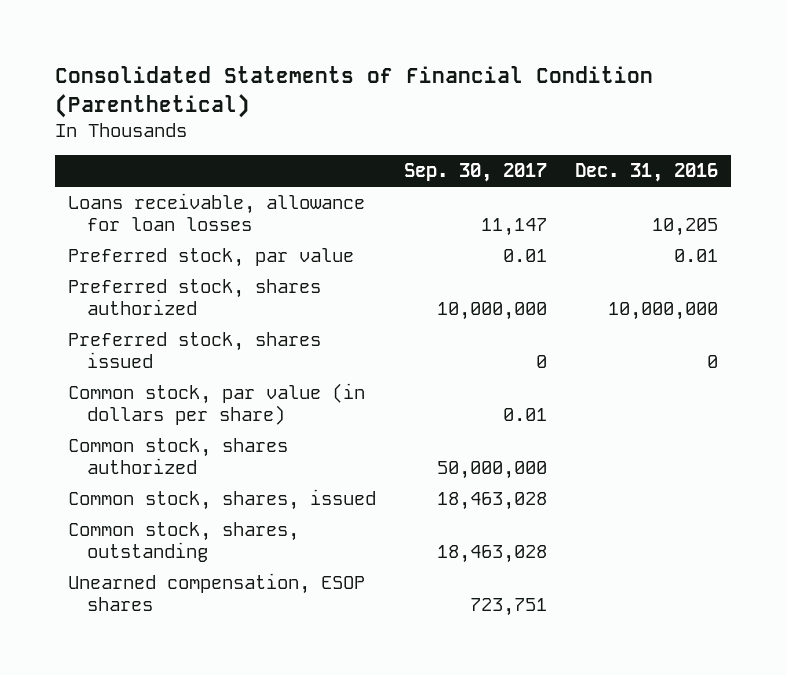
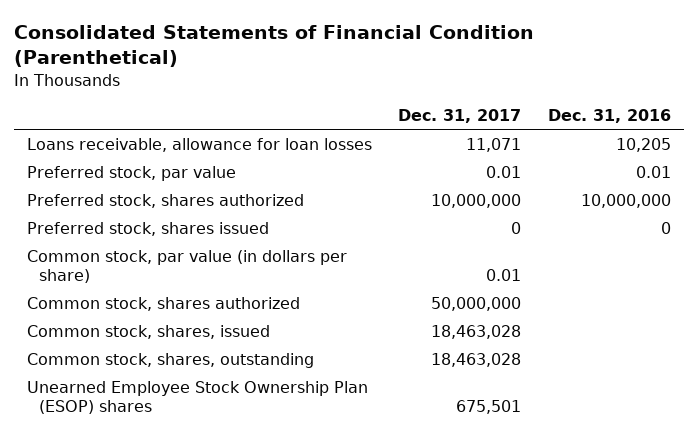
[403,163,547,183] Sep. 30, 2017 -> none
none -> [398,109,522,124] Dec. 31, 2017
[68,573,366,612] Unearned compensation, ESOP shares -> [26,380,368,414] Unearned Employee Stock Ownership Plan (ESOP) shares

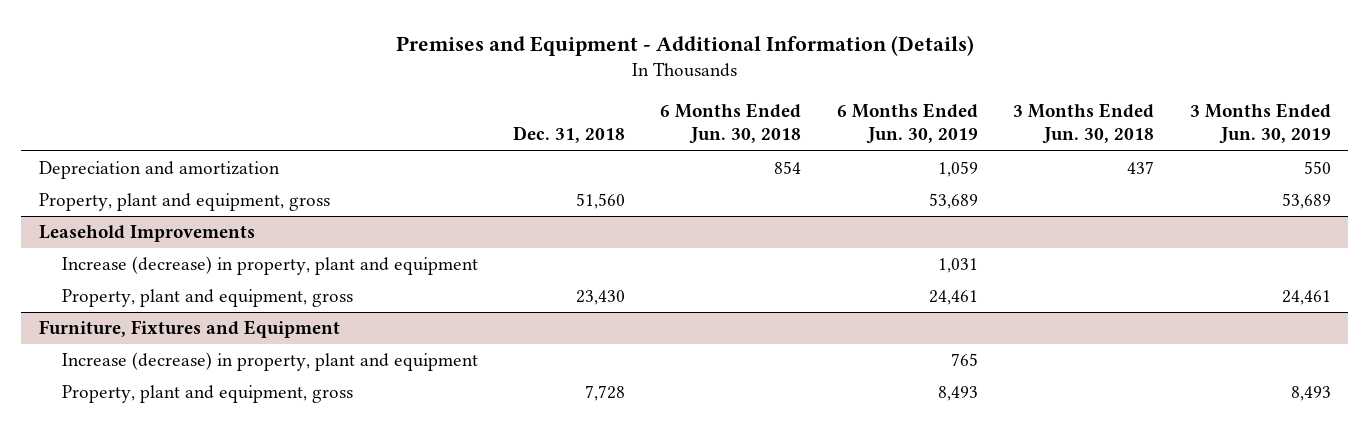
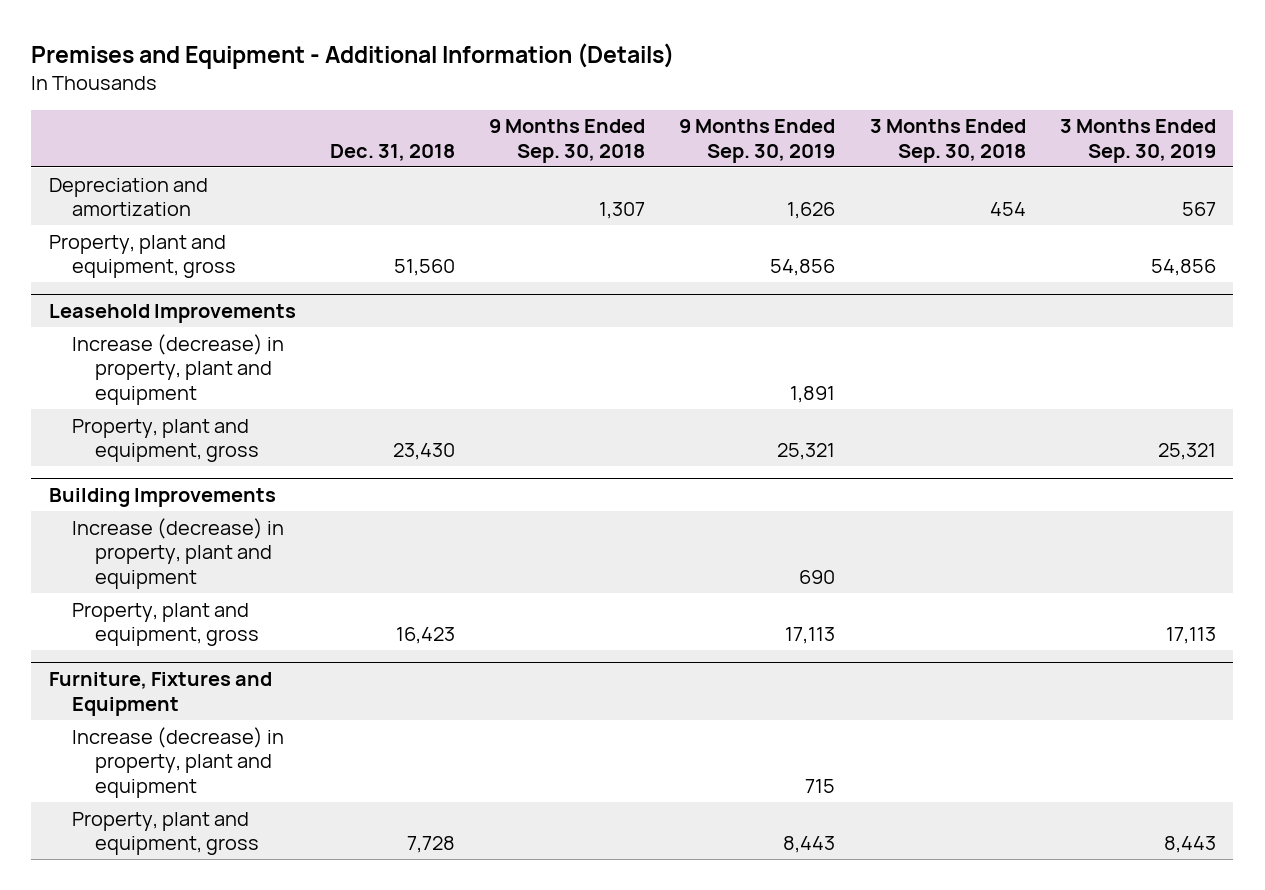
[660,103,802,145] 6 Months Ended Jun. 30, 2018 -> none
[836,103,978,145] 6 Months Ended Jun. 30, 2019 -> none
[1013,103,1155,145] 3 Months Ended Jun. 30, 2018 -> none
[1189,103,1331,145] 3 Months Ended Jun. 30, 2019 -> none
none -> [489,119,646,164] 9 Months Ended Sep. 30, 2018
none -> [679,119,836,164] 9 Months Ended Sep. 30, 2019
none -> [869,119,1026,164] 3 Months Ended Sep. 30, 2018
none -> [1060,119,1217,164] 3 Months Ended Sep. 30, 2019
none -> [48,487,276,507] Building Improvements
none -> [71,517,284,589] Increase (decrease) in property, plant and equipment
none -> [71,602,260,647] Property, plant and equipment, gross

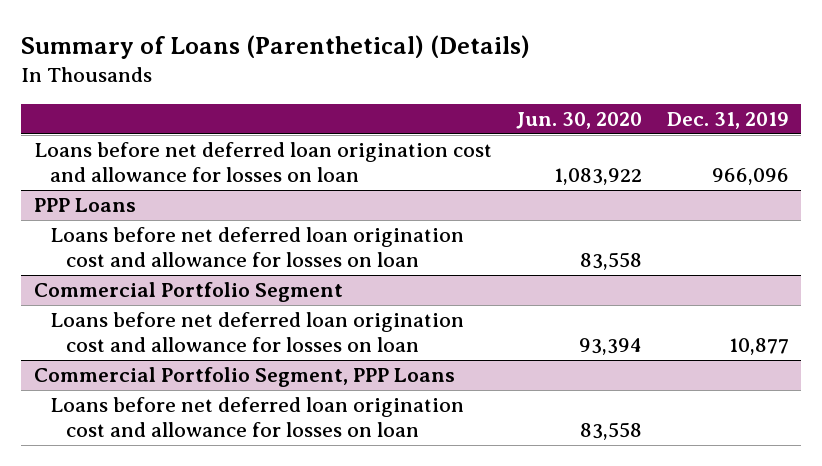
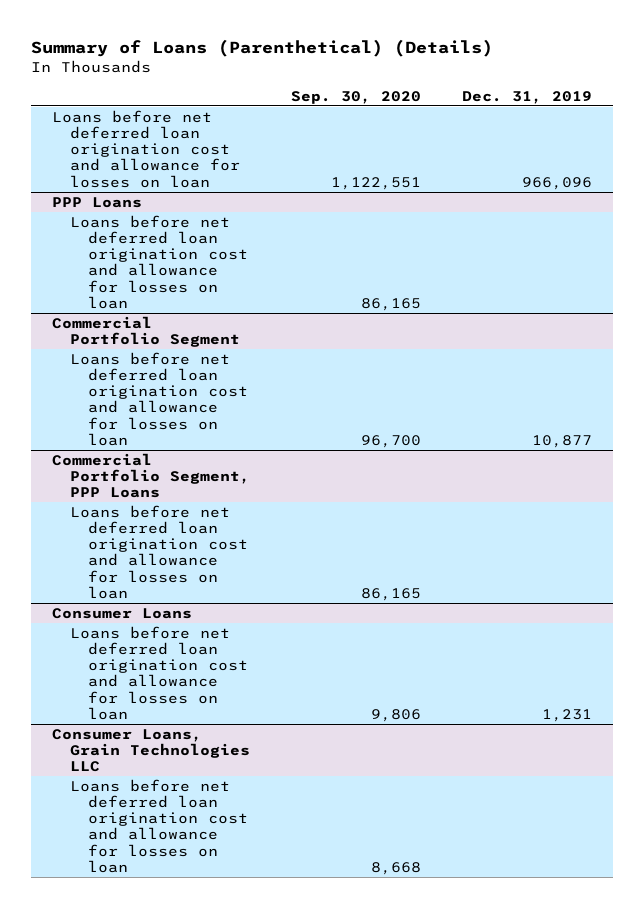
[516,112,643,130] Jun. 30, 2020 -> none
none -> [291,90,422,104] Sep. 30, 2020
none -> [51,607,192,619] Consumer Loans
none -> [69,625,249,720] Loans before net deferred loan origination cost and allowance for losses on loan
none -> [51,728,250,773] Consumer Loans, Grain Technologies LLC
none -> [69,778,249,873] Loans before net deferred loan origination cost and allowance for losses on loan

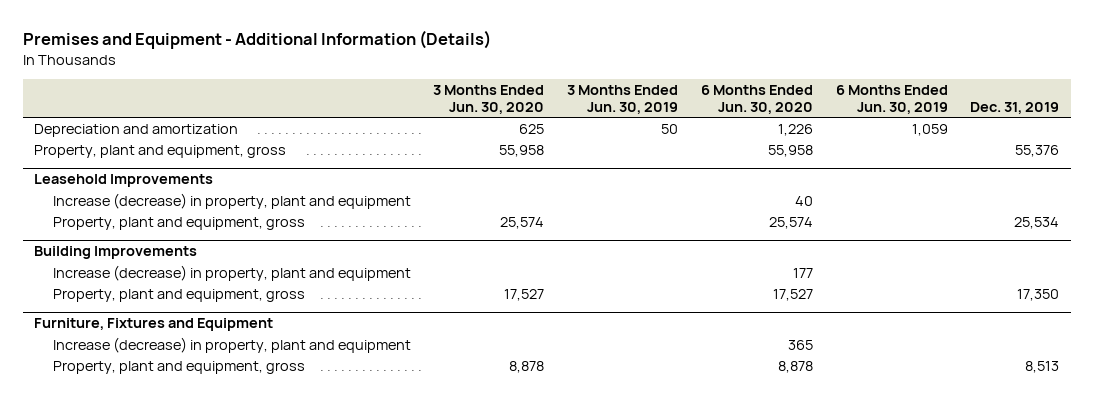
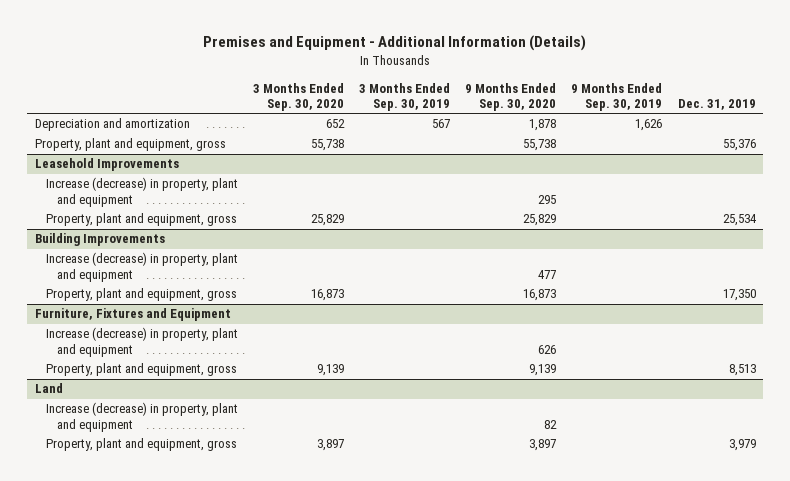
[433,85,545,115] 3 Months Ended Jun. 30, 2020 -> none
[567,85,679,115] 3 Months Ended Jun. 30, 2019 -> none
[700,85,813,115] 6 Months Ended Jun. 30, 2020 -> none
[835,85,948,115] 6 Months Ended Jun. 30, 2019 -> none
none -> [252,82,344,111] 3 Months Ended Sep. 30, 2020
none -> [358,82,450,111] 3 Months Ended Sep. 30, 2019
none -> [465,82,557,111] 9 Months Ended Sep. 30, 2020
none -> [571,82,663,111] 9 Months Ended Sep. 30, 2019
none -> [34,383,63,394] Land
none -> [45,402,238,432] Increase (decrease) in property, plant and equipment
none -> [45,438,237,452] Property, plant and equipment, gross

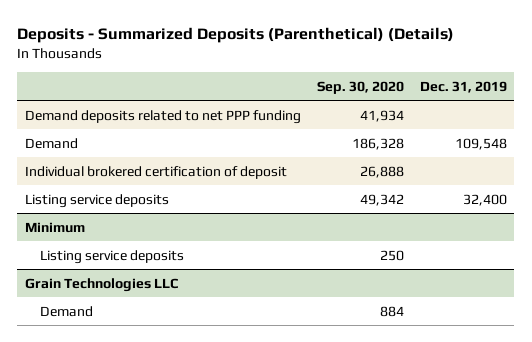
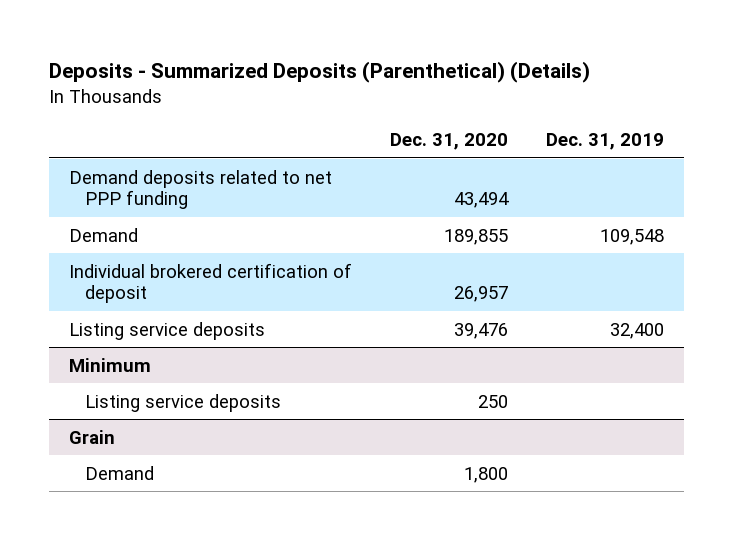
[316,80,404,94] Sep. 30, 2020 -> none
none -> [390,133,509,151] Dec. 31, 2020
[25,277,179,292] Grain Technologies LLC -> [68,429,115,444] Grain

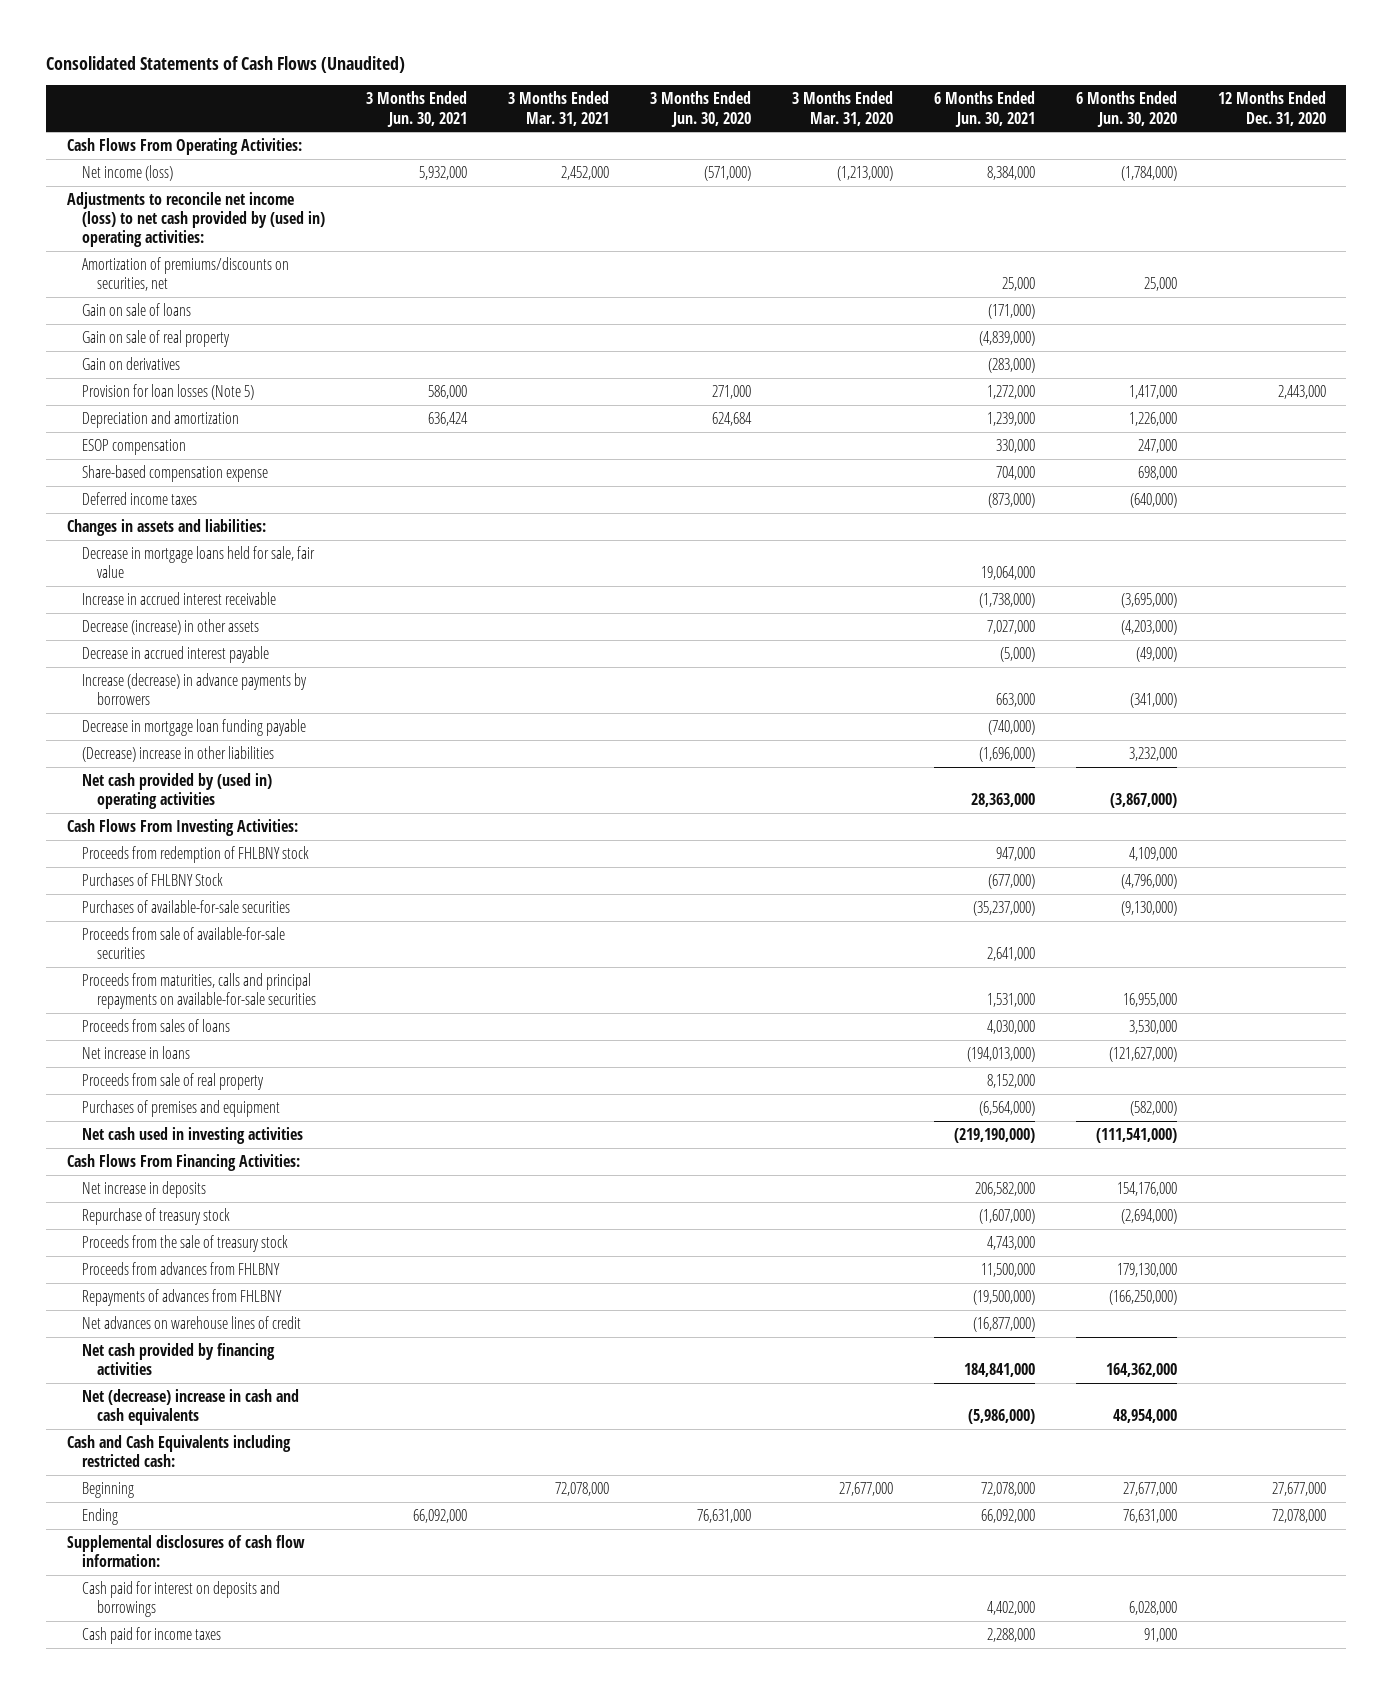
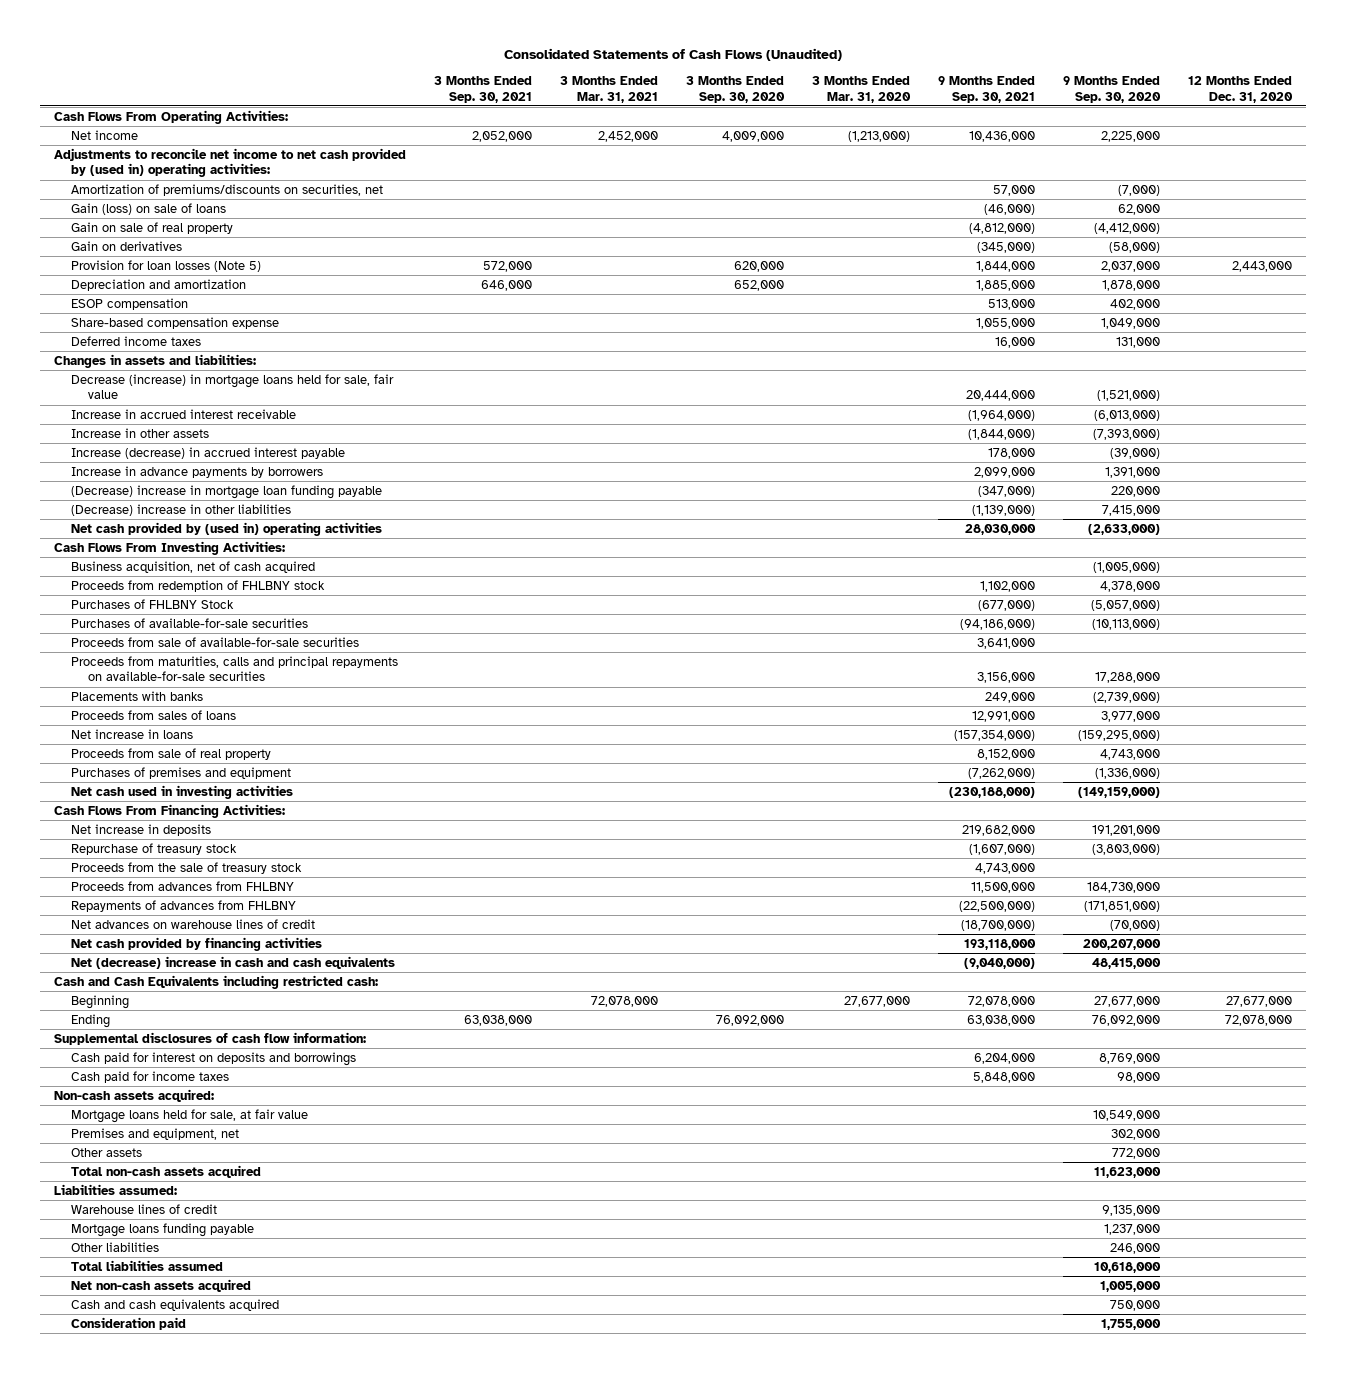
[365,91,467,127] 3 Months Ended Jun. 30, 2021 -> none
[649,91,751,127] 3 Months Ended Jun. 30, 2020 -> none
[933,91,1035,127] 6 Months Ended Jun. 30, 2021 -> none
[1075,91,1177,127] 6 Months Ended Jun. 30, 2020 -> none
none -> [433,75,532,103] 3 Months Ended Sep. 30, 2021
none -> [685,75,785,103] 3 Months Ended Sep. 30, 2020
none -> [937,75,1035,103] 9 Months Ended Sep. 30, 2021
none -> [1062,75,1161,103] 9 Months Ended Sep. 30, 2020
[81,164,173,181] Net income (loss) -> [70,129,138,140] Net income
[66,191,325,248] Adjustments to reconcile net income (loss) to net cash provided by (used in) operating activities: -> [54,147,407,178] Adjustments to reconcile net income to net cash provided by (used in) operating activities:
[81,302,191,316] Gain on sale of loans -> [70,202,226,215] Gain (loss) on sale of loans
[81,545,315,579] Decrease in mortgage loans held for sale, fair value -> [70,373,394,400] Decrease (increase) in mortgage loans held for sale, fair value
[81,618,259,635] Decrease (increase) in other assets -> [70,427,209,438] Increase in other assets
[81,645,269,663] Decrease in accrued interest payable -> [70,446,345,459] Increase (decrease) in accrued interest payable
[81,672,307,706] Increase (decrease) in advance payments by borrowers -> [70,465,323,478] Increase in advance payments by borrowers
[81,718,306,736] Decrease in mortgage loan funding payable -> [70,484,382,499] (Decrease) increase in mortgage loan funding payable
none -> [70,560,315,573] Business acquisition, net of cash acquired
none -> [70,690,203,701] Placements with banks
none -> [54,1088,215,1102] Non-cash assets acquired:
none -> [70,1108,308,1123] Mortgage loans held for sale, at fair value
none -> [70,1127,239,1140] Premises and equipment, net
none -> [70,1147,142,1157] Other assets
none -> [70,1164,261,1178] Total non-cash assets acquired
none -> [54,1183,178,1195] Liabilities assumed:
none -> [70,1203,217,1214] Warehouse lines of credit
none -> [70,1222,254,1237] Mortgage loans funding payable
none -> [70,1241,159,1252] Other liabilities
none -> [70,1259,223,1271] Total liabilities assumed
none -> [70,1278,251,1292] Net non-cash assets acquired
none -> [70,1298,279,1311] Cash and cash equivalents acquired
none -> [70,1316,186,1330] Consideration paid

